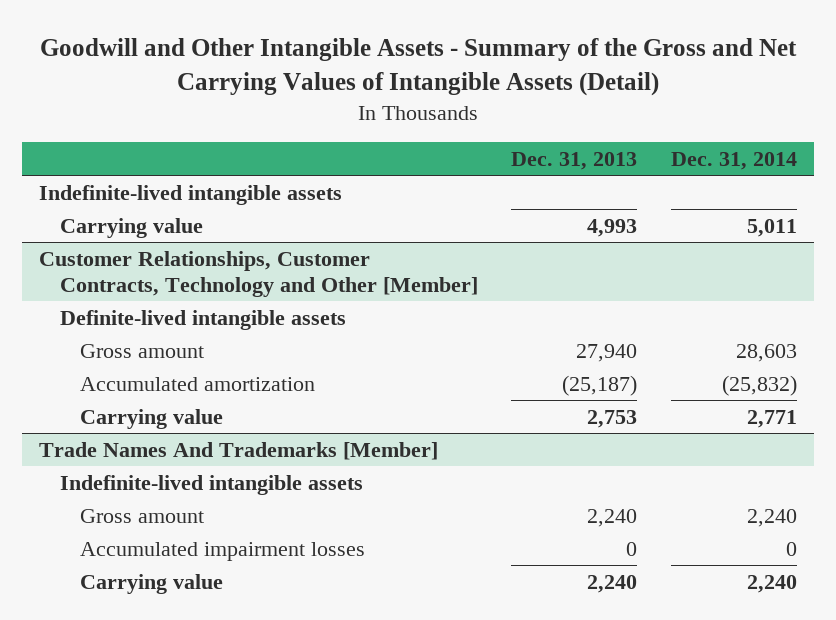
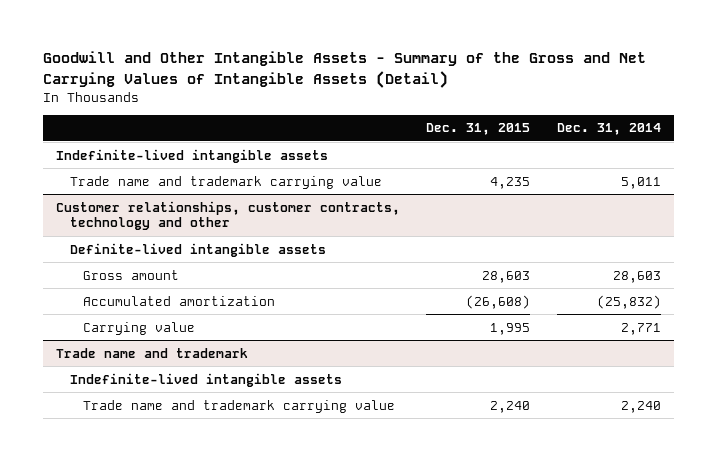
[511,151,638,170] Dec. 31, 2013 -> none
none -> [426,123,531,136] Dec. 31, 2015
[59,217,203,238] Carrying value -> [69,175,382,189] Trade name and trademark carrying value
[39,250,478,297] Customer Relationships, Customer Contracts, Technology and Other [Member] -> [56,200,401,231] Customer relationships, customer contracts, technology and other
[39,441,439,460] Trade Names And Trademarks [Member] -> [56,347,249,358] Trade name and trademark
[80,508,205,523] Gross amount -> none
[80,541,366,561] Accumulated impairment losses -> none
[80,573,224,594] Carrying value -> [83,399,396,413] Trade name and trademark carrying value

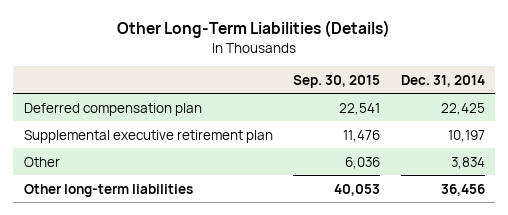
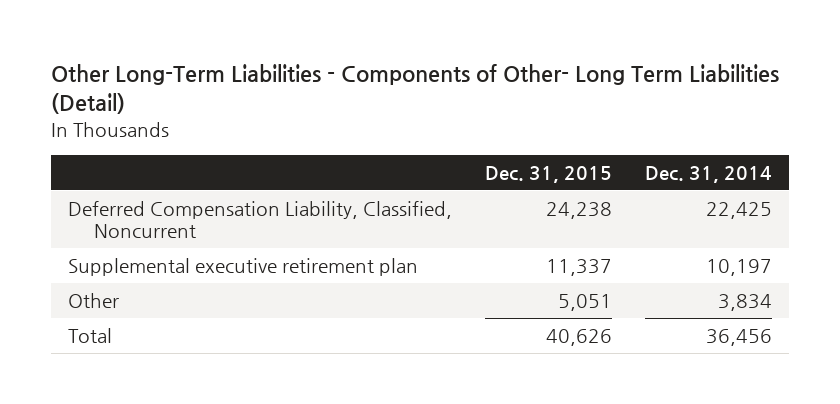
[117,20,391,39] Other Long-Term Liabilities (Details) -> [51,63,780,115] Other Long-Term Liabilities - Components of Other- Long Term Liabilities (Detail)
[293,74,381,88] Sep. 30, 2015 -> none
none -> [485,166,613,184] Dec. 31, 2015
[23,102,202,116] Deferred compensation plan -> [67,201,452,239] Deferred Compensation Liability, Classified, Noncurrent
[23,183,193,197] Other long-term liabilities -> [67,328,112,344] Total

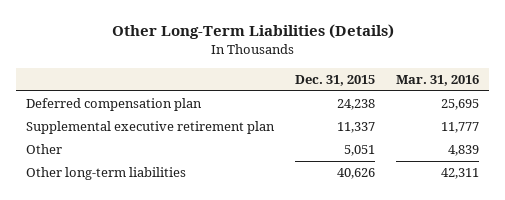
[51,63,780,115] Other Long-Term Liabilities - Components of Other- Long Term Liabilities (Detail) -> [111,24,394,40] Other Long-Term Liabilities (Details)
[645,166,773,184] Dec. 31, 2014 -> none
none -> [395,74,479,86] Mar. 31, 2016
[67,201,452,239] Deferred Compensation Liability, Classified, Noncurrent -> [26,98,203,112] Deferred compensation plan
[67,328,112,344] Total -> [26,167,187,181] Other long-term liabilities

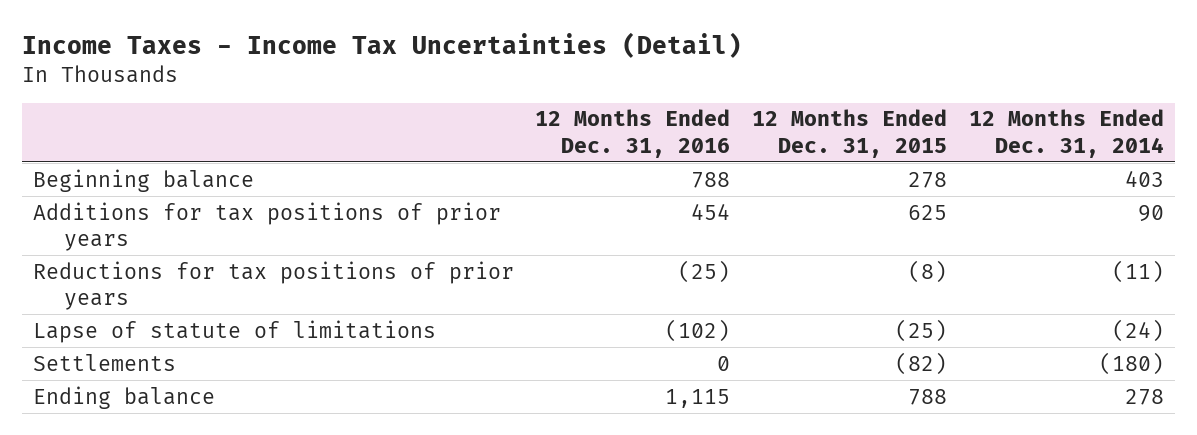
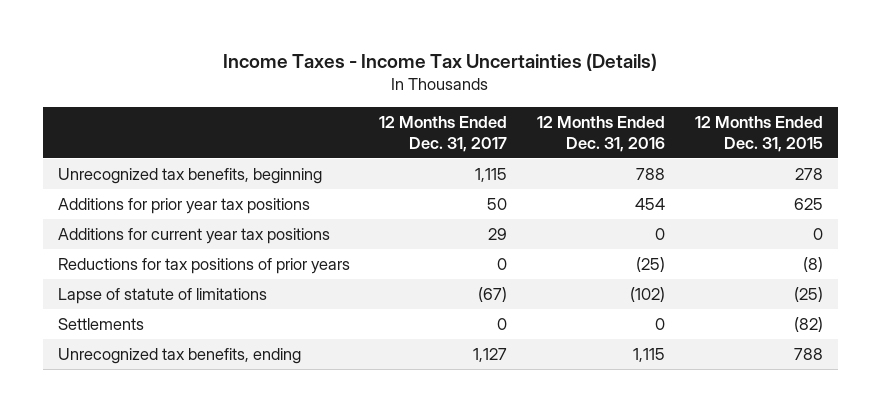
[21,31,742,58] Income Taxes - Income Tax Uncertainties (Detail) -> [223,53,658,72] Income Taxes - Income Tax Uncertainties (Details)
[968,109,1164,158] 12 Months Ended Dec. 31, 2014 -> none
none -> [379,115,508,152] 12 Months Ended Dec. 31, 2017
[32,168,254,192] Beginning balance -> [57,168,322,185] Unrecognized tax benefits, beginning
[32,201,501,252] Additions for tax positions of prior years -> [57,198,310,215] Additions for prior year tax positions
none -> [57,228,330,245] Additions for current year tax positions
[32,385,215,409] Ending balance -> [57,348,301,365] Unrecognized tax benefits, ending

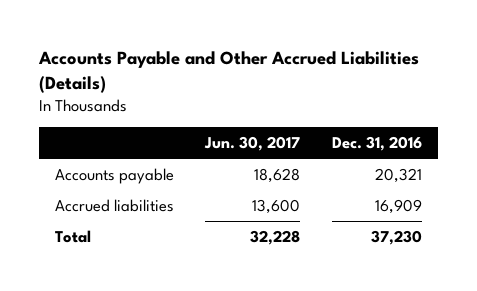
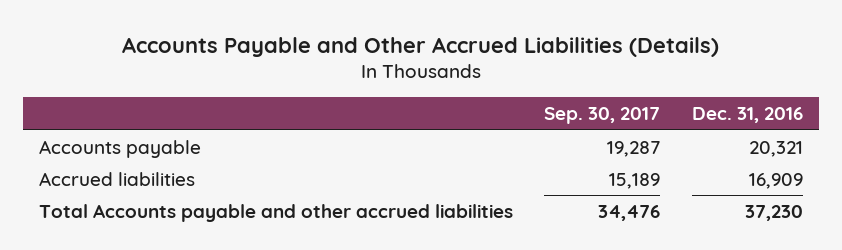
[204,136,301,152] Jun. 30, 2017 -> none
none -> [544,107,661,125] Sep. 30, 2017
[54,229,91,243] Total -> [38,203,513,222] Total Accounts payable and other accrued liabilities

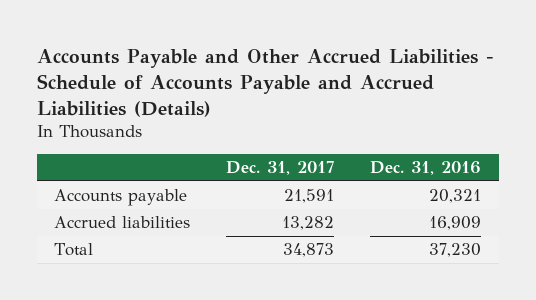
[121,36,719,57] Accounts Payable and Other Accrued Liabilities (Details) -> [36,48,494,117] Accounts Payable and Other Accrued Liabilities - Schedule of Accounts Payable and Accrued Liabilities (Details)
[544,107,661,125] Sep. 30, 2017 -> none
none -> [226,161,335,176] Dec. 31, 2017
[38,203,513,222] Total Accounts payable and other accrued liabilities -> [54,243,94,257] Total

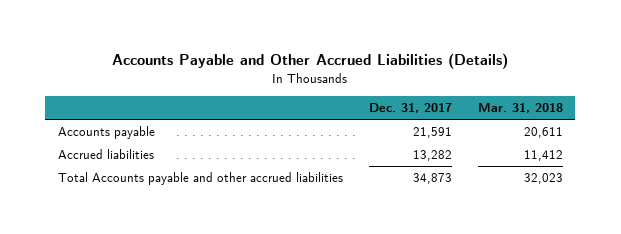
[36,48,494,117] Accounts Payable and Other Accrued Liabilities - Schedule of Accounts Payable and Accrued Liabilities (Details) -> [112,53,509,70] Accounts Payable and Other Accrued Liabilities (Details)
[370,161,482,176] Dec. 31, 2016 -> none
none -> [477,103,563,114] Mar. 31, 2018
[54,243,94,257] Total -> [58,172,344,186] Total Accounts payable and other accrued liabilities

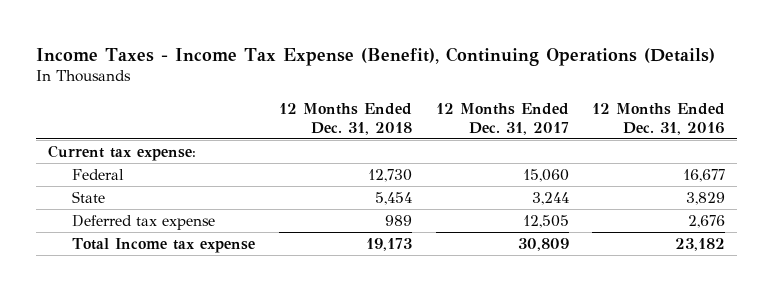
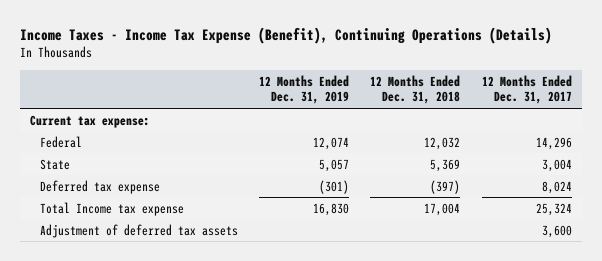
[592,102,726,135] 12 Months Ended Dec. 31, 2016 -> none
none -> [259,74,350,105] 12 Months Ended Dec. 31, 2019
[367,169,412,183] 12,730 -> [424,136,461,150] 12,032
[522,169,569,183] 15,060 -> [535,136,572,150] 14,296
[374,192,412,206] 5,454 -> [430,158,461,172] 5,369
[531,192,569,206] 3,244 -> [541,158,572,172] 3,004
[384,215,412,227] 989 -> [430,179,461,194] (397)
[522,215,569,229] 12,505 -> [541,180,572,194] 8,024
[365,238,412,252] 19,173 -> [424,202,461,216] 17,004
[517,238,569,252] 30,809 -> [535,202,572,216] 25,324
none -> [40,223,239,238] Adjustment of deferred tax assets

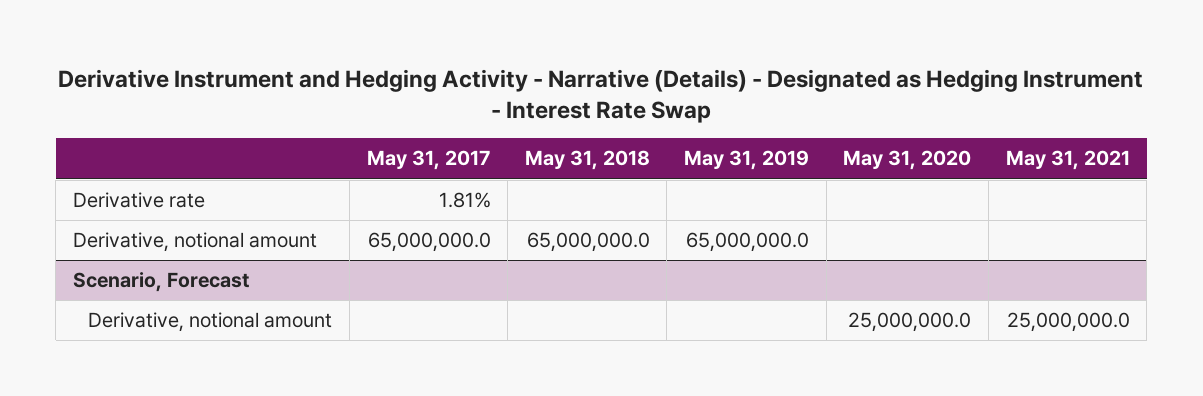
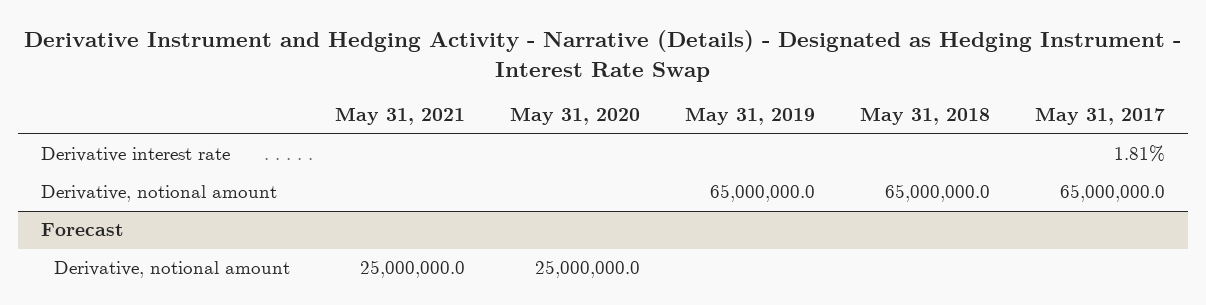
[72,192,205,209] Derivative rate -> [40,147,230,163] Derivative interest rate
[72,272,249,293] Scenario, Forecast -> [40,223,124,237] Forecast

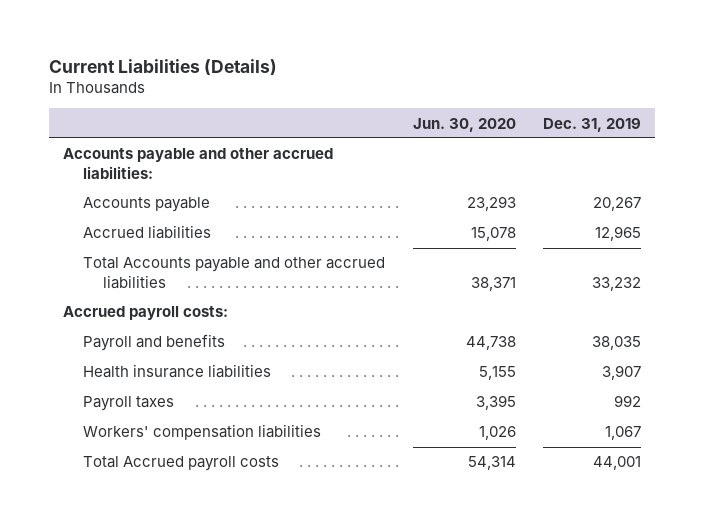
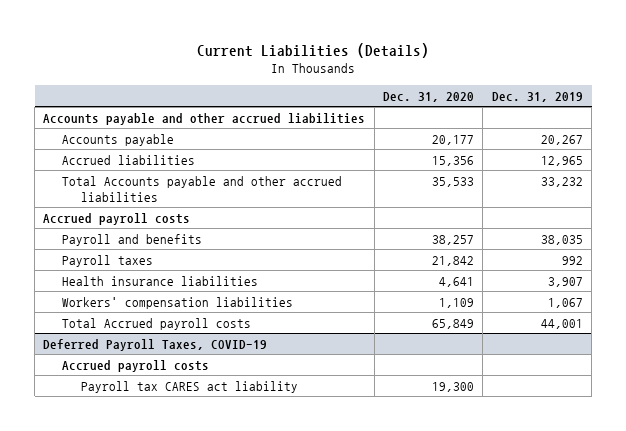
[412,117,516,132] Jun. 30, 2020 -> none
none -> [383,92,475,103] Dec. 31, 2020
[63,148,334,179] Accounts payable and other accrued liabilities: -> [43,112,366,125] Accounts payable and other accrued liabilities
[63,306,229,321] Accrued payroll costs: -> [43,212,191,225] Accrued payroll costs
[82,364,271,379] Health insurance liabilities -> [62,275,259,286] Health insurance liabilities
none -> [43,338,268,351] Deferred Payroll Taxes, COVID-19
none -> [62,359,210,372] Accrued payroll costs
none -> [80,380,298,393] Payroll tax CARES act liability

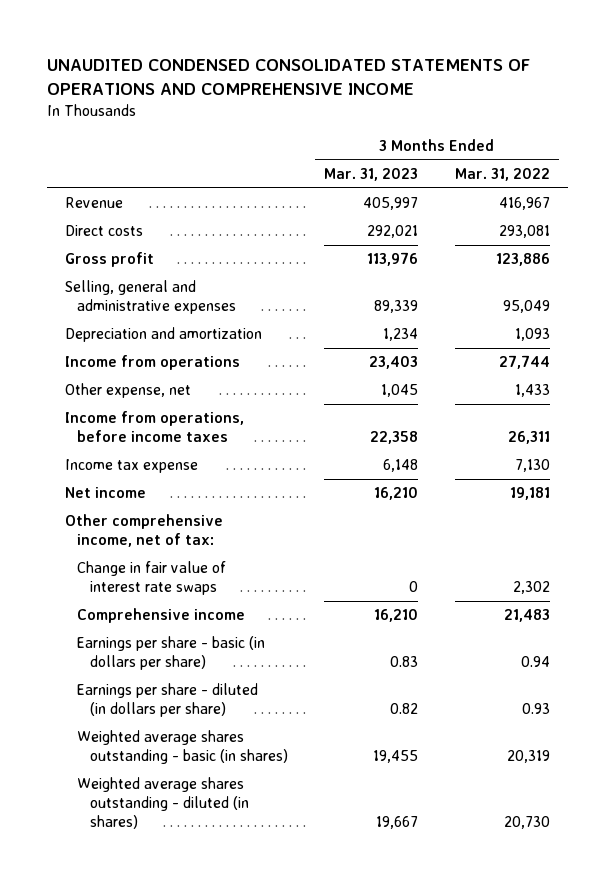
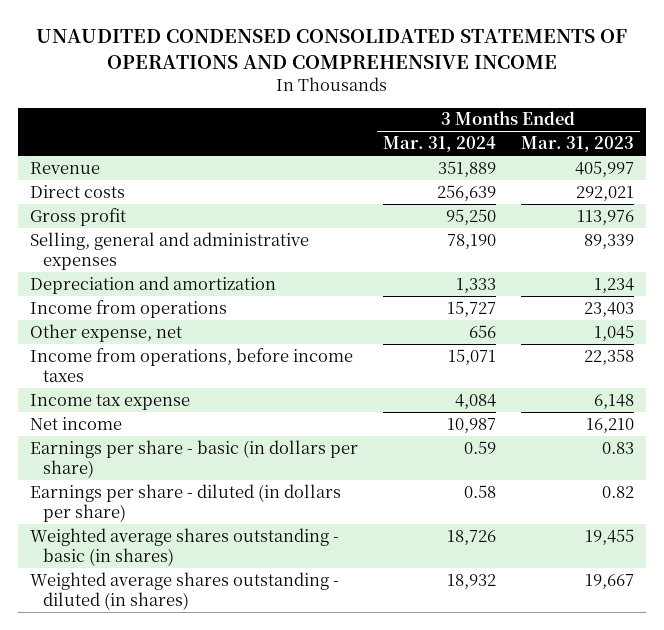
[454,168,550,182] Mar. 31, 2022 -> none
none -> [382,136,496,153] Mar. 31, 2024
[64,514,223,548] Other comprehensive income, net of tax: -> none
[77,561,227,596] Change in fair value of interest rate swaps -> none
[77,608,246,624] Comprehensive income -> none

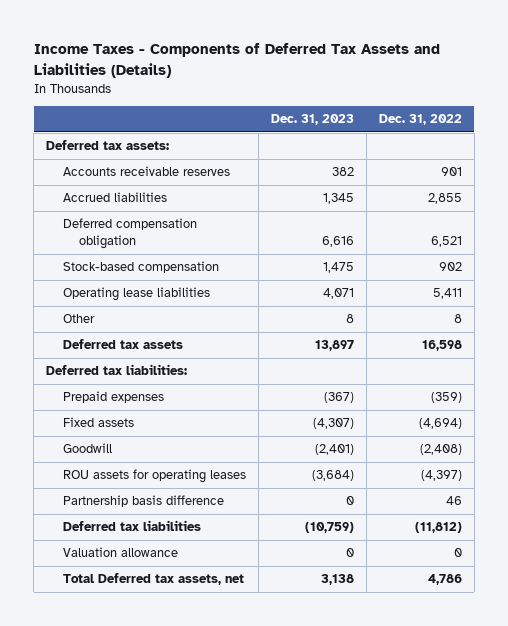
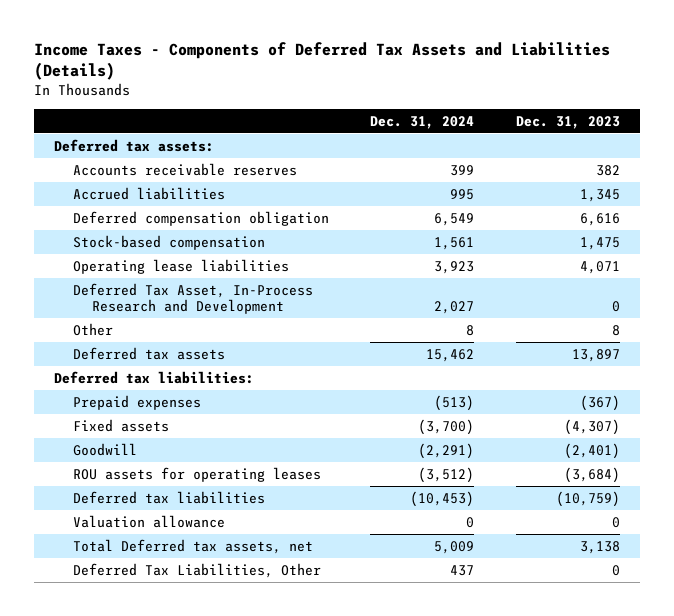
[378,114,462,126] Dec. 31, 2022 -> none
none -> [370,115,475,129] Dec. 31, 2024
none -> [73,282,314,314] Deferred Tax Asset, In-Process Research and Development
[62,495,224,508] Partnership basis difference -> none
none -> [73,562,322,578] Deferred Tax Liabilities, Other

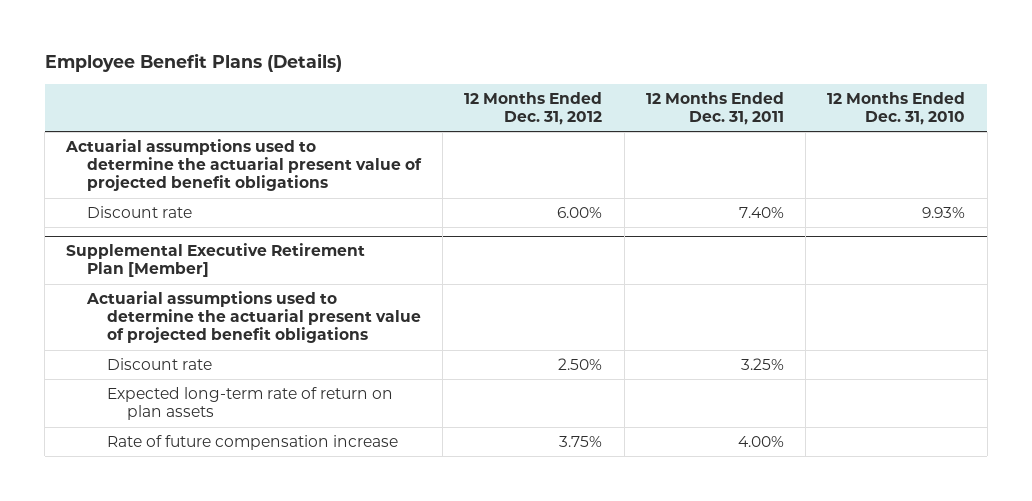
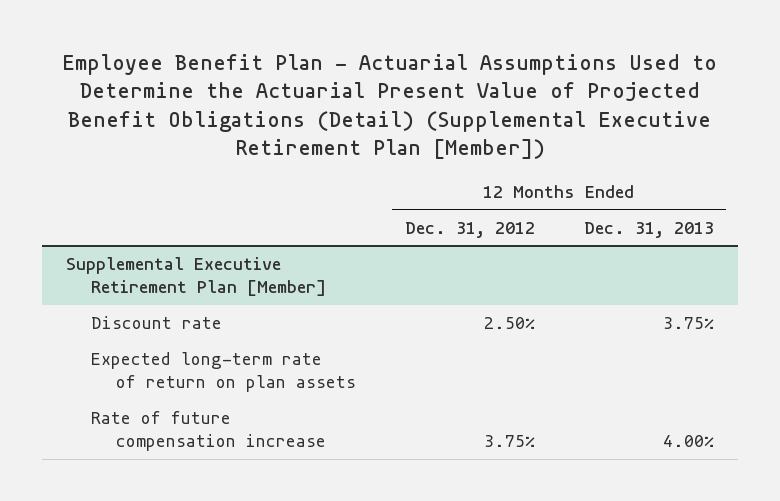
[44,53,342,73] Employee Benefit Plans (Details) -> [62,54,718,159] Employee Benefit Plan - Actuarial Assumptions Used to Determine the Actuarial Present Value of Projected Benefit Obligations (Detail) (Supplemental Executive Retirement Plan [Member])
[645,91,784,125] 12 Months Ended Dec. 31, 2011 -> none
[827,91,966,125] 12 Months Ended Dec. 31, 2010 -> none
none -> [583,221,714,238] Dec. 31, 2013
[65,139,422,192] Actuarial assumptions used to determine the actuarial present value of projected benefit obligations -> none
[86,206,192,219] Discount rate -> none
[85,291,421,344] Actuarial assumptions used to determine the actuarial present value of projected benefit obligations -> none

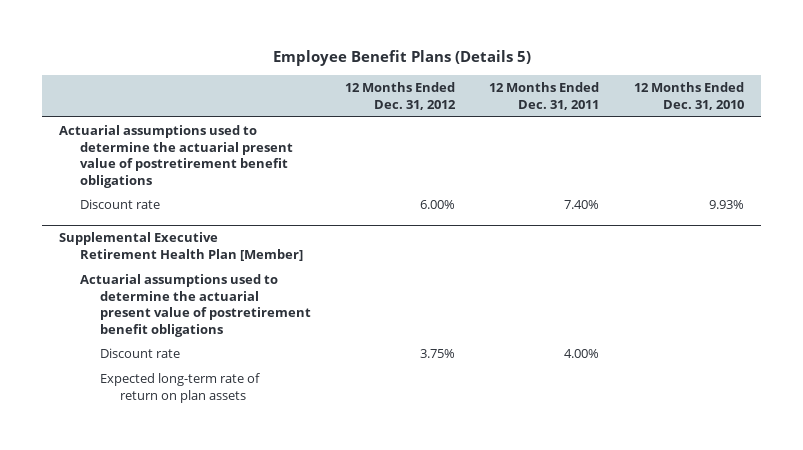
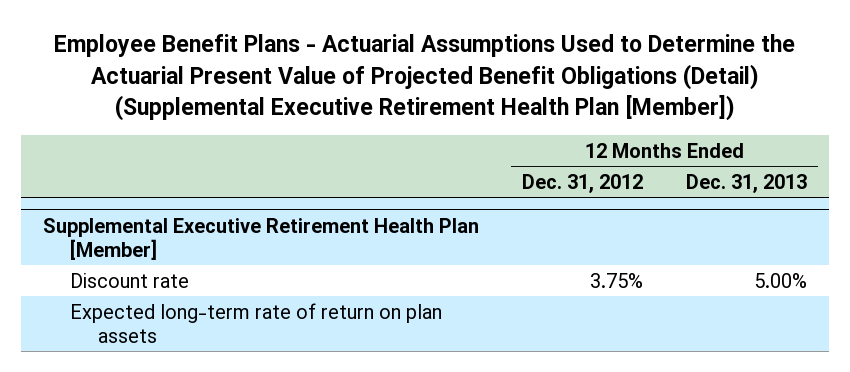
[272,50,531,67] Employee Benefit Plans (Details 5) -> [53,34,795,121] Employee Benefit Plans - Actuarial Assumptions Used to Determine the Actuarial Present Value of Projected Benefit Obligations (Detail) (Supplemental Executive Retirement Health Plan [Member])
[489,82,600,110] 12 Months Ended Dec. 31, 2011 -> none
[633,82,744,110] 12 Months Ended Dec. 31, 2010 -> none
none -> [686,173,808,193] Dec. 31, 2013
[59,125,293,188] Actuarial assumptions used to determine the actuarial present value of postretirement benefit obligations -> none
[79,199,160,210] Discount rate -> none
[79,274,311,337] Actuarial assumptions used to determine the actuarial present value of postretirement benefit obligations -> none

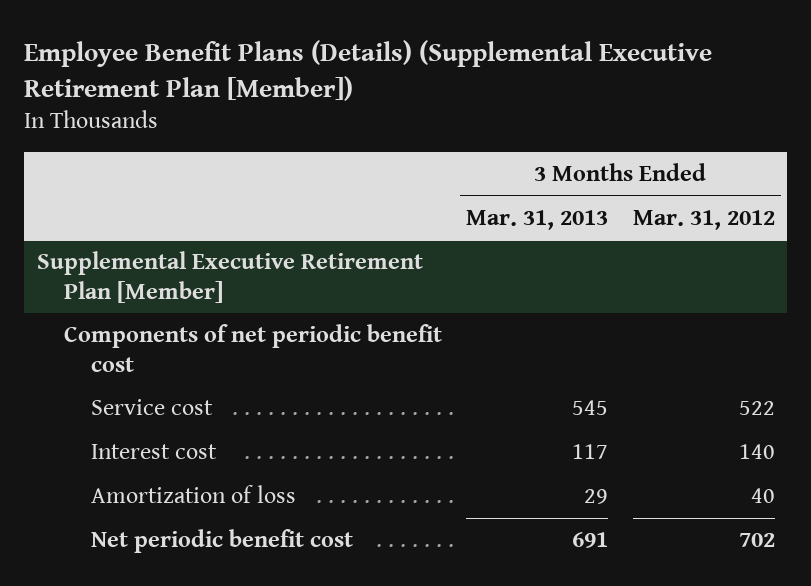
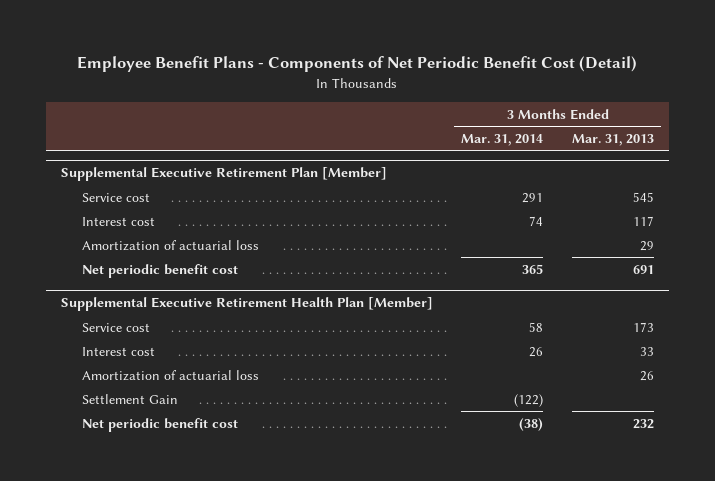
[24,39,713,101] Employee Benefit Plans (Details) (Supplemental Executive Retirement Plan [Member]) -> [77,56,638,73] Employee Benefit Plans - Components of Net Periodic Benefit Cost (Detail)
[632,209,775,230] Mar. 31, 2012 -> none
none -> [461,133,544,146] Mar. 31, 2014
[63,324,442,372] Components of net periodic benefit cost -> none
[91,485,297,504] Amortization of loss -> [82,239,260,251] Amortization of actuarial loss
none -> [60,296,433,311] Supplemental Executive Retirement Health Plan [Member]
none -> [82,322,151,332] Service cost
none -> [82,346,156,356] Interest cost
none -> [82,369,260,381] Amortization of actuarial loss
none -> [82,393,179,404] Settlement Gain
none -> [82,417,239,432] Net periodic benefit cost

